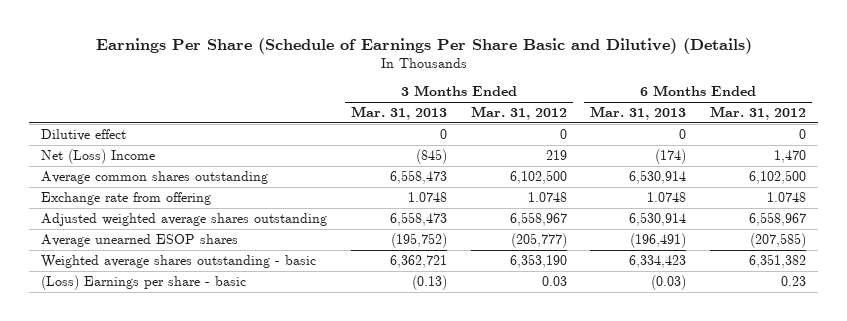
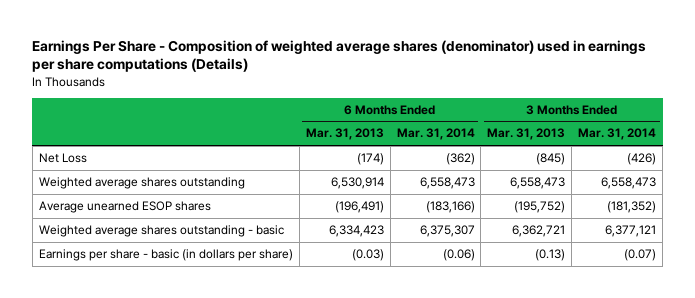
[95,37,752,54] Earnings Per Share (Schedule of Earnings Per Share Basic and Dilutive) (Details) -> [32,39,647,73] Earnings Per Share - Composition of weighted average shares (denominator) used in earnings per share computations (Details)
[470,106,567,121] Mar. 31, 2012 -> none
[709,106,806,121] Mar. 31, 2012 -> none
none -> [396,128,475,141] Mar. 31, 2014
none -> [578,128,657,141] Mar. 31, 2014
[41,129,127,142] Dilutive effect -> none
[41,192,212,206] Exchange rate from offering -> none
[41,213,328,227] Adjusted weighted average shares outstanding -> none
[41,149,156,165] Net (Loss) Income -> [38,153,87,164] Net Loss
[41,171,269,185] Average common shares outstanding -> [38,177,245,190] Weighted average shares outstanding
[41,275,247,291] (Loss) Earnings per share - basic -> [38,249,293,262] Earnings per share - basic (in dollars per share)

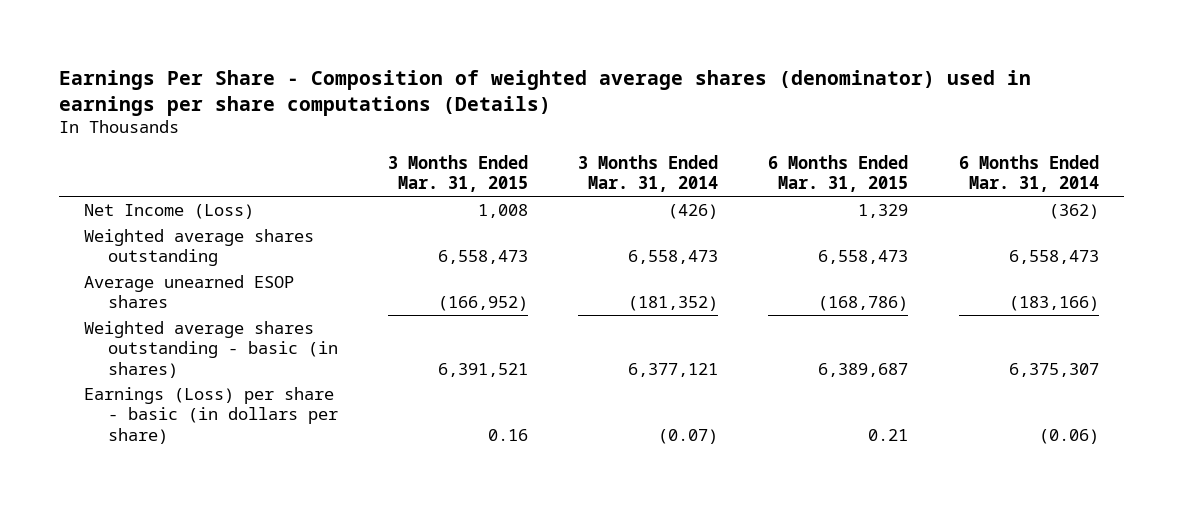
[305,128,384,141] Mar. 31, 2013 -> none
[487,128,566,141] Mar. 31, 2013 -> none
none -> [387,155,528,193] 3 Months Ended Mar. 31, 2015
none -> [768,155,909,193] 6 Months Ended Mar. 31, 2015
[38,153,87,164] Net Loss -> [83,203,254,219] Net Income (Loss)
[38,225,284,238] Weighted average shares outstanding - basic -> [83,320,338,378] Weighted average shares outstanding - basic (in shares)
[38,249,293,262] Earnings per share - basic (in dollars per share) -> [83,386,338,444] Earnings (Loss) per share - basic (in dollars per share)

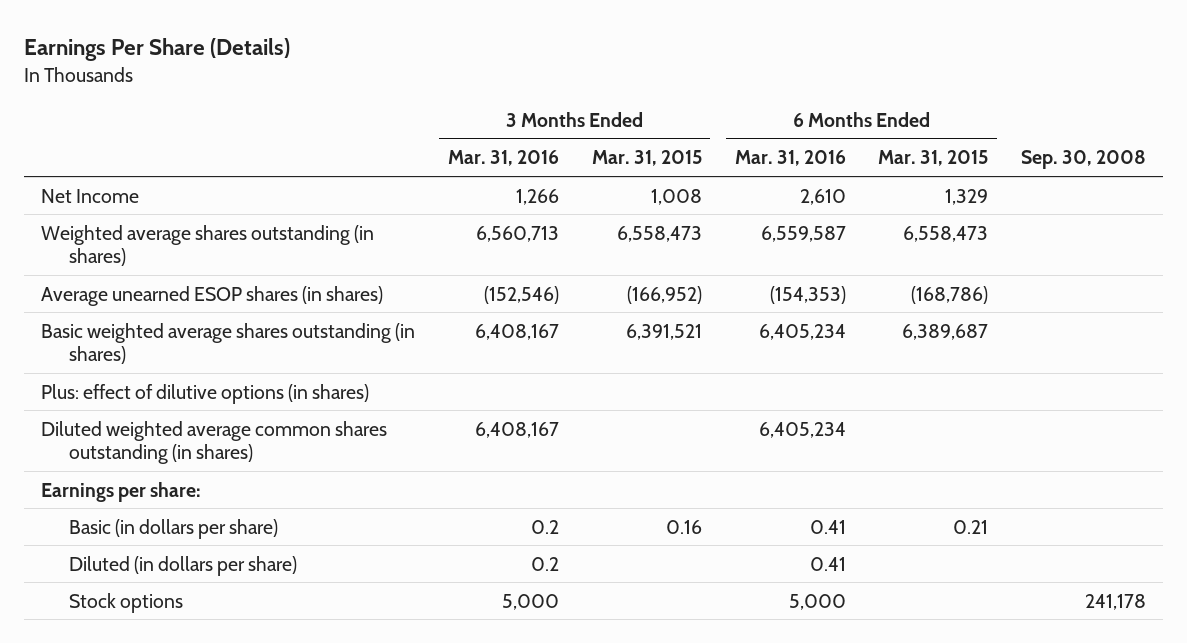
[58,69,1031,116] Earnings Per Share - Composition of weighted average shares (denominator) used in earnings per share computations (Details) -> [24,37,291,61] Earnings Per Share (Details)
[578,155,719,193] 3 Months Ended Mar. 31, 2014 -> none
[958,155,1099,193] 6 Months Ended Mar. 31, 2014 -> none
none -> [447,150,559,167] Mar. 31, 2016
none -> [734,150,846,167] Mar. 31, 2016
none -> [1021,150,1147,170] Sep. 30, 2008
[83,203,254,219] Net Income (Loss) -> [40,188,139,203] Net Income
[83,228,314,267] Weighted average shares outstanding -> [40,224,374,266] Weighted average shares outstanding (in shares)
[83,274,294,309] Average unearned ESOP shares -> [40,285,383,306] Average unearned ESOP shares (in shares)
[83,320,338,378] Weighted average shares outstanding - basic (in shares) -> [40,322,415,364] Basic weighted average shares outstanding (in shares)
none -> [40,383,369,404] Plus: effect of dilutive options (in shares)
none -> [40,420,387,464] Diluted weighted average common shares outstanding (in shares)
none -> [40,481,201,502] Earnings per share:
[83,386,338,444] Earnings (Loss) per share - basic (in dollars per share) -> [68,518,278,539] Basic (in dollars per share)
none -> [68,555,297,576] Diluted (in dollars per share)
none -> [68,592,183,613] Stock options

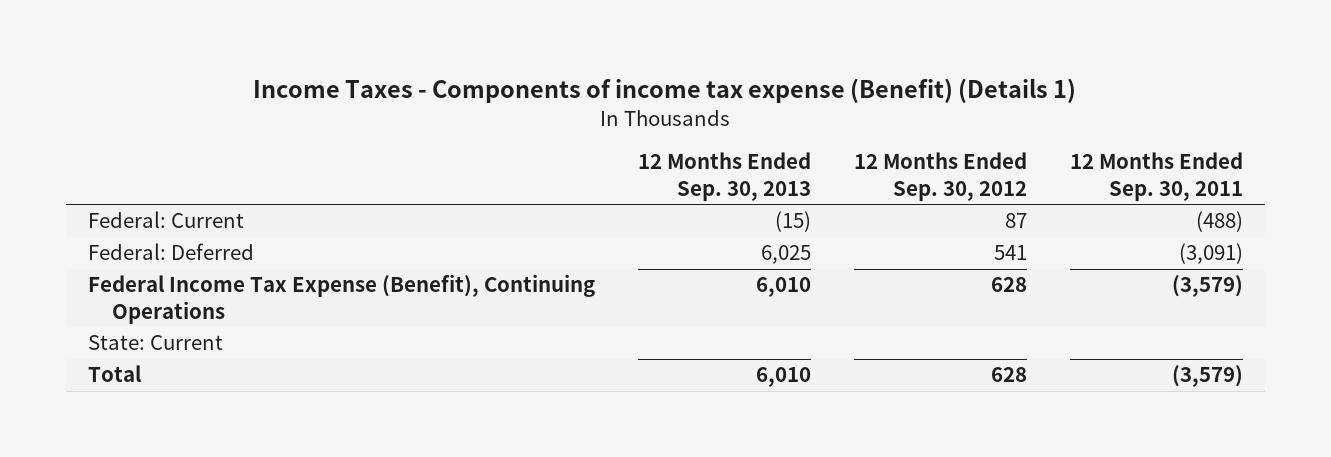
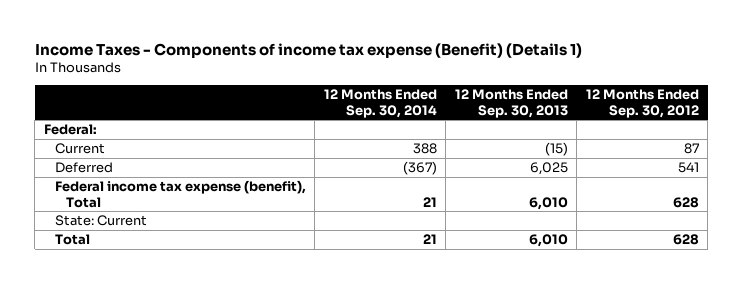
[1070,152,1244,201] 12 Months Ended Sep. 30, 2011 -> none
none -> [323,88,437,118] 12 Months Ended Sep. 30, 2014
none -> [43,124,97,136] Federal:
[87,211,244,229] Federal: Current -> [54,143,105,155] Current
[87,243,254,261] Federal: Deferred -> [54,162,113,174] Deferred
[87,274,595,324] Federal Income Tax Expense (Benefit), Continuing Operations -> [54,180,306,208] Federal income tax expense (benefit), Total

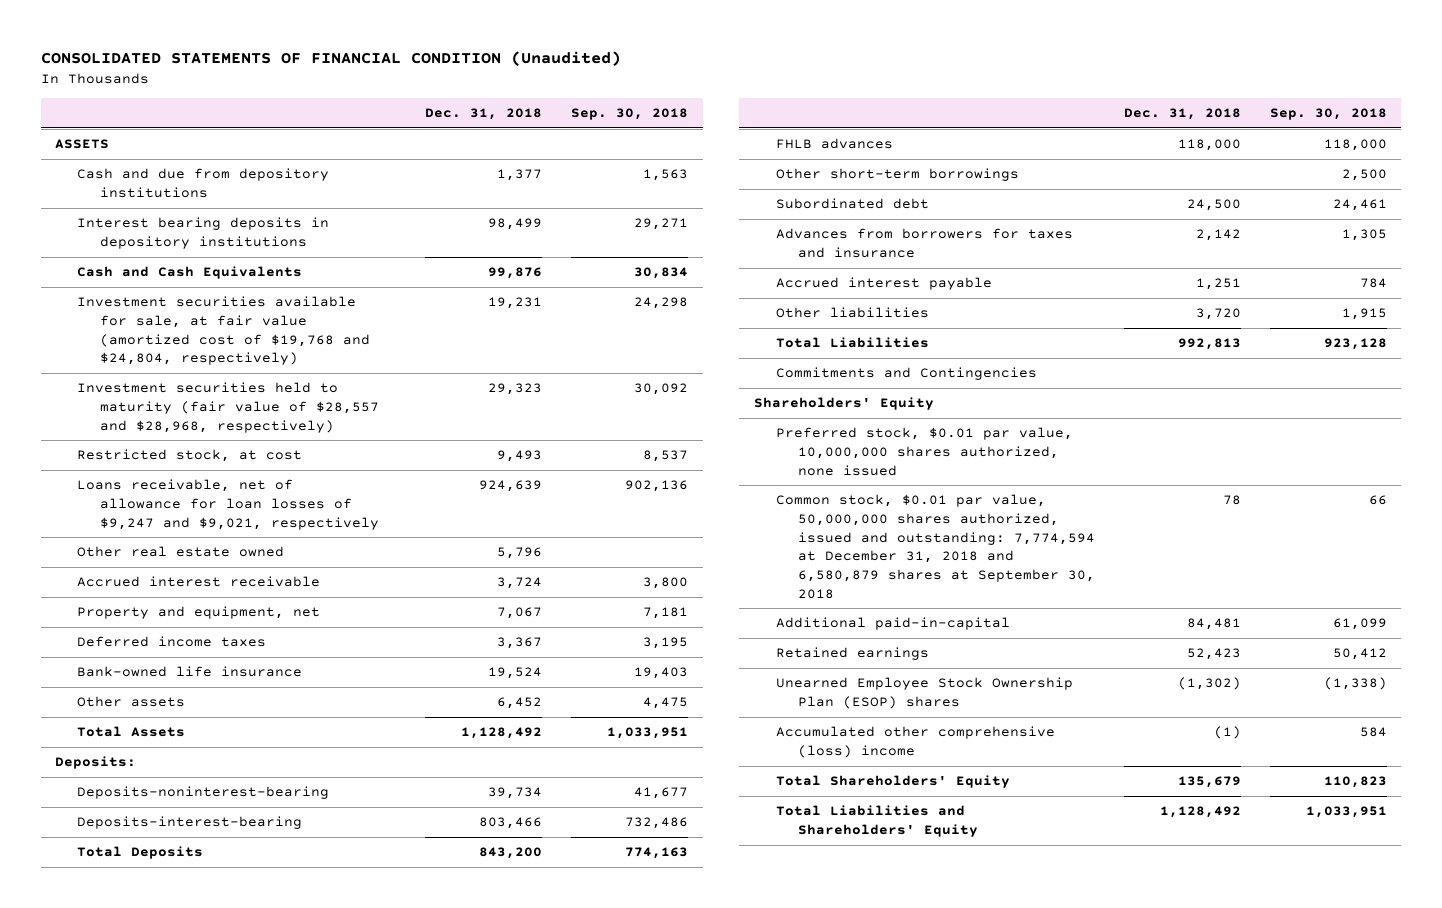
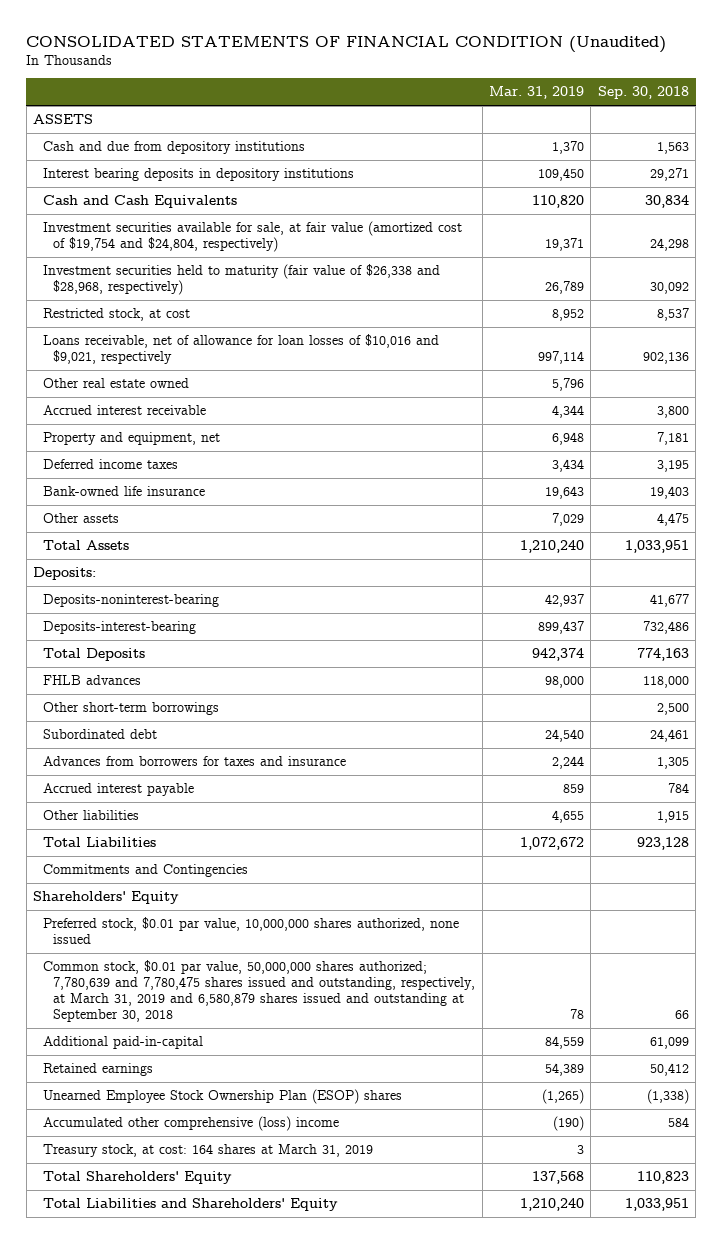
[425,107,543,120] Dec. 31, 2018 -> none
none -> [489,86,585,100] Mar. 31, 2019
[77,296,370,366] Investment securities available for sale, at fair value (amortized cost of $19,768 and $24,804, respectively) -> [43,220,463,253] Investment securities available for sale, at fair value (amortized cost of $19,754 and $24,804, respectively)
[77,382,379,433] Investment securities held to maturity (fair value of $28,557 and $28,968, respectively) -> [43,263,441,296] Investment securities held to maturity (fair value of $26,338 and $28,968, respectively)
[77,479,379,530] Loans receivable, net of allowance for loan losses of $9,247 and $9,021, respectively -> [43,333,440,365] Loans receivable, net of allowance for loan losses of $10,016 and $9,021, respectively
[775,494,1096,599] Common stock, $0.01 par value, 50,000,000 shares authorized, issued and outstanding: 7,774,594 at December 31, 2018 and 6,580,879 shares at September 30, 2018 -> [43,959,476,1023] Common stock, $0.01 par value, 50,000,000 shares authorized; 7,780,639 and 7,780,475 shares issued and outstanding, respectively, at March 31, 2019 and 6,580,879 shares issued and outstanding at September 30, 2018
none -> [43,1143,374,1157] Treasury stock, at cost: 164 shares at March 31, 2019

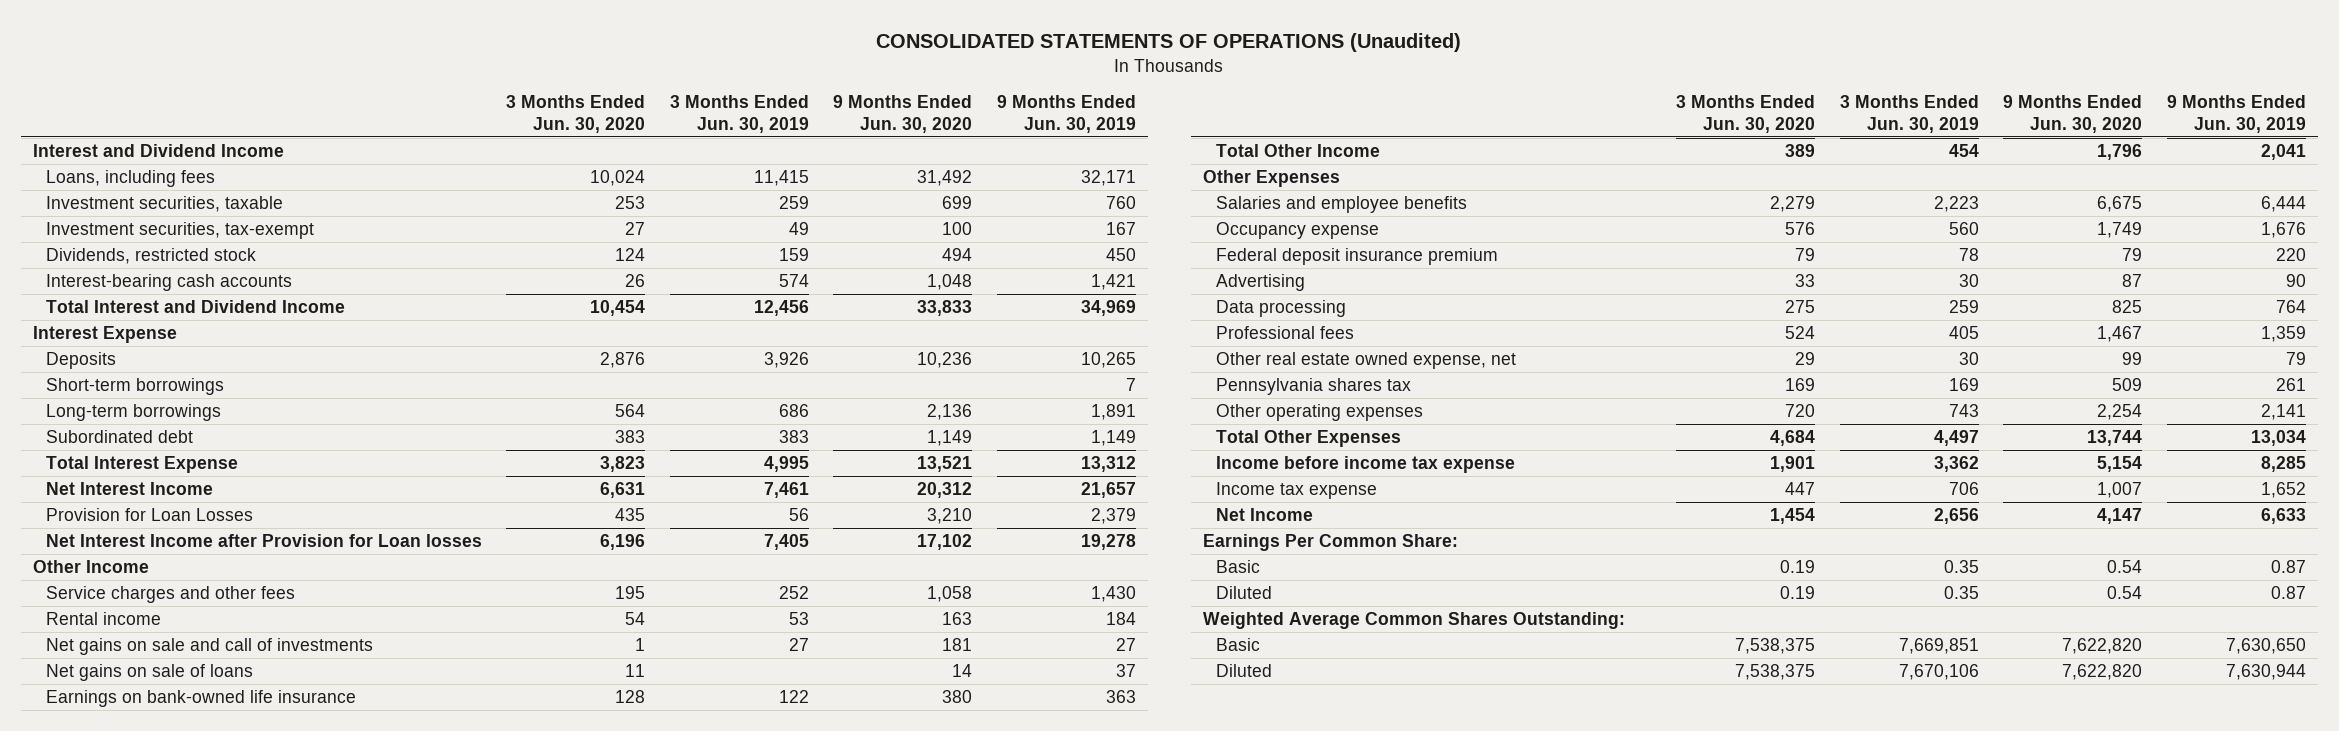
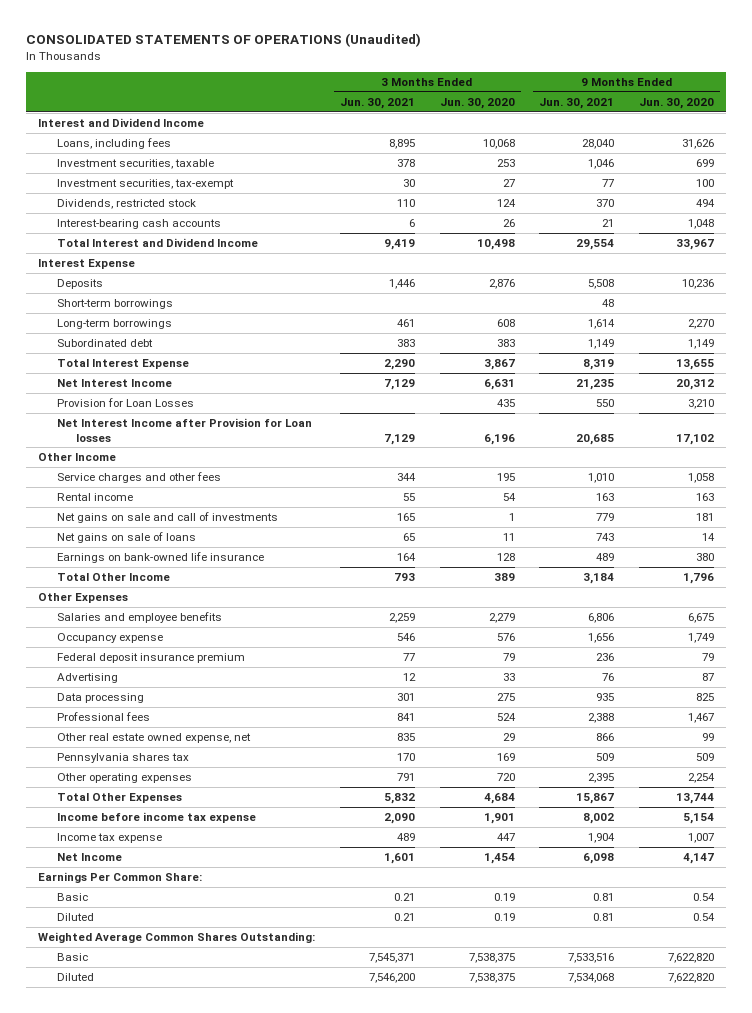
[669,95,809,133] 3 Months Ended Jun. 30, 2019 -> none
[996,95,1136,133] 9 Months Ended Jun. 30, 2019 -> none
none -> [340,97,416,109] Jun. 30, 2021
none -> [539,97,615,109] Jun. 30, 2021
[590,170,646,187] 10,024 -> [482,139,515,150] 10,068
[917,170,973,187] 31,492 -> [681,139,714,150] 31,626
[590,300,646,317] 10,454 -> [476,239,515,251] 10,498
[917,300,973,317] 33,833 -> [675,239,714,251] 33,967
[615,404,646,418] 564 -> [496,319,515,328] 608
[927,404,973,421] 2,136 -> [687,319,714,330] 2,270
[600,456,646,473] 3,823 -> [483,359,515,371] 3,867
[917,456,973,473] 13,521 -> [675,359,714,371] 13,655

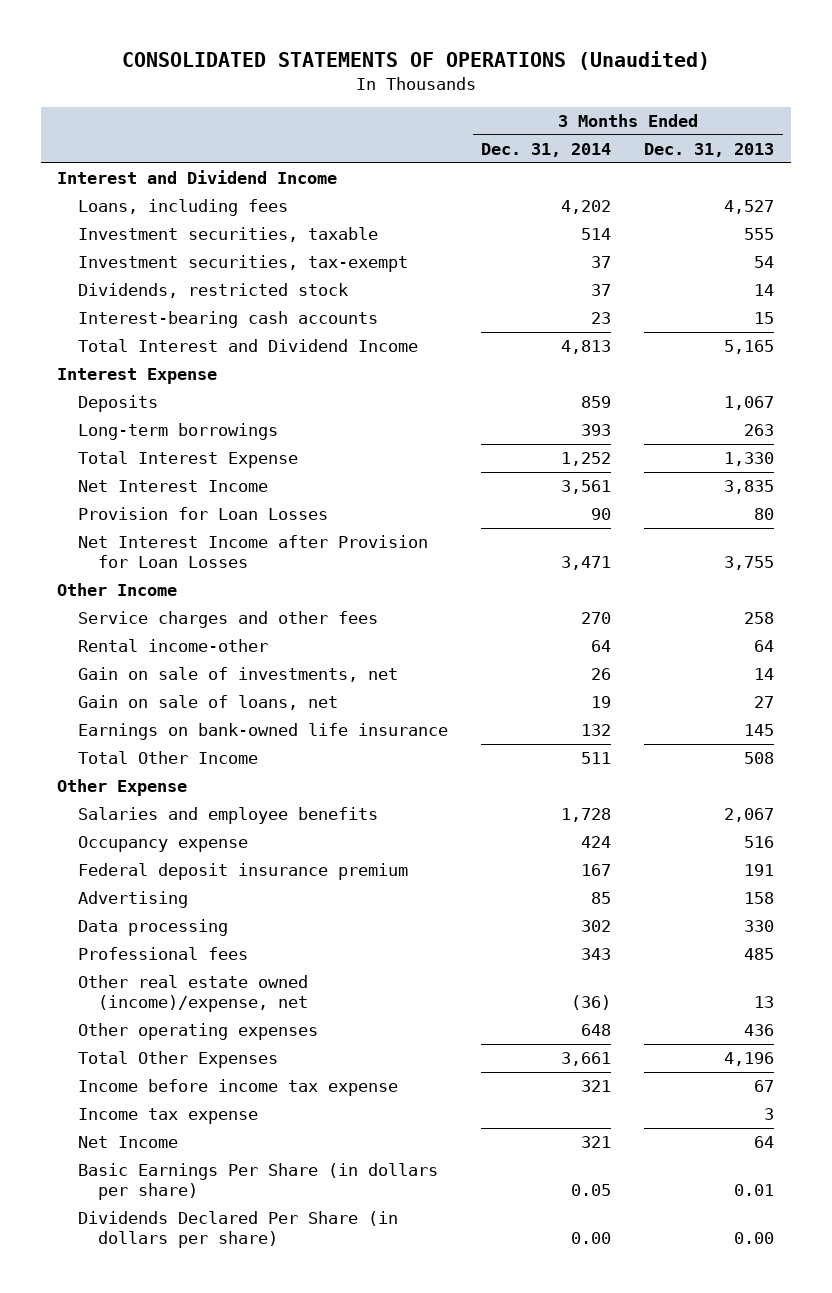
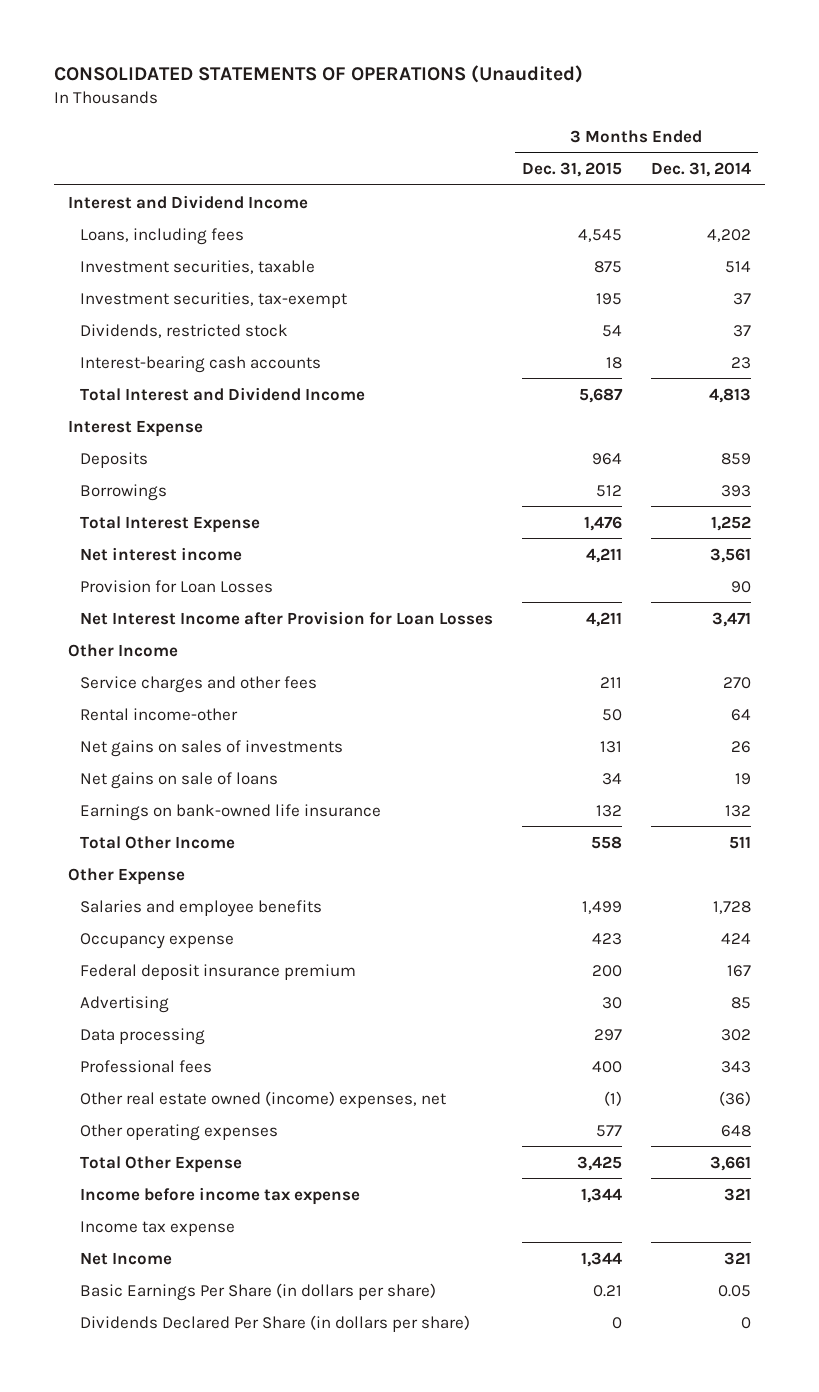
[644,142,775,157] Dec. 31, 2013 -> none
none -> [521,162,622,178] Dec. 31, 2015
[77,423,278,441] Long-term borrowings -> [80,483,168,501] Borrowings
[77,480,268,493] Net Interest Income -> [80,546,243,561] Net interest income
[77,667,398,683] Gain on sale of investments, net -> [80,739,344,757] Net gains on sales of investments
[77,695,338,711] Gain on sale of loans, net -> [80,771,279,789] Net gains on sale of loans
[77,975,308,1013] Other real estate owned (income)/expense, net -> [80,1090,447,1108] Other real estate owned (income) expenses, net
[77,1051,278,1069] Total Other Expenses -> [80,1155,243,1173] Total Other Expense
[571,1232,612,1245] 0.00 -> [740,1316,751,1329] 0

